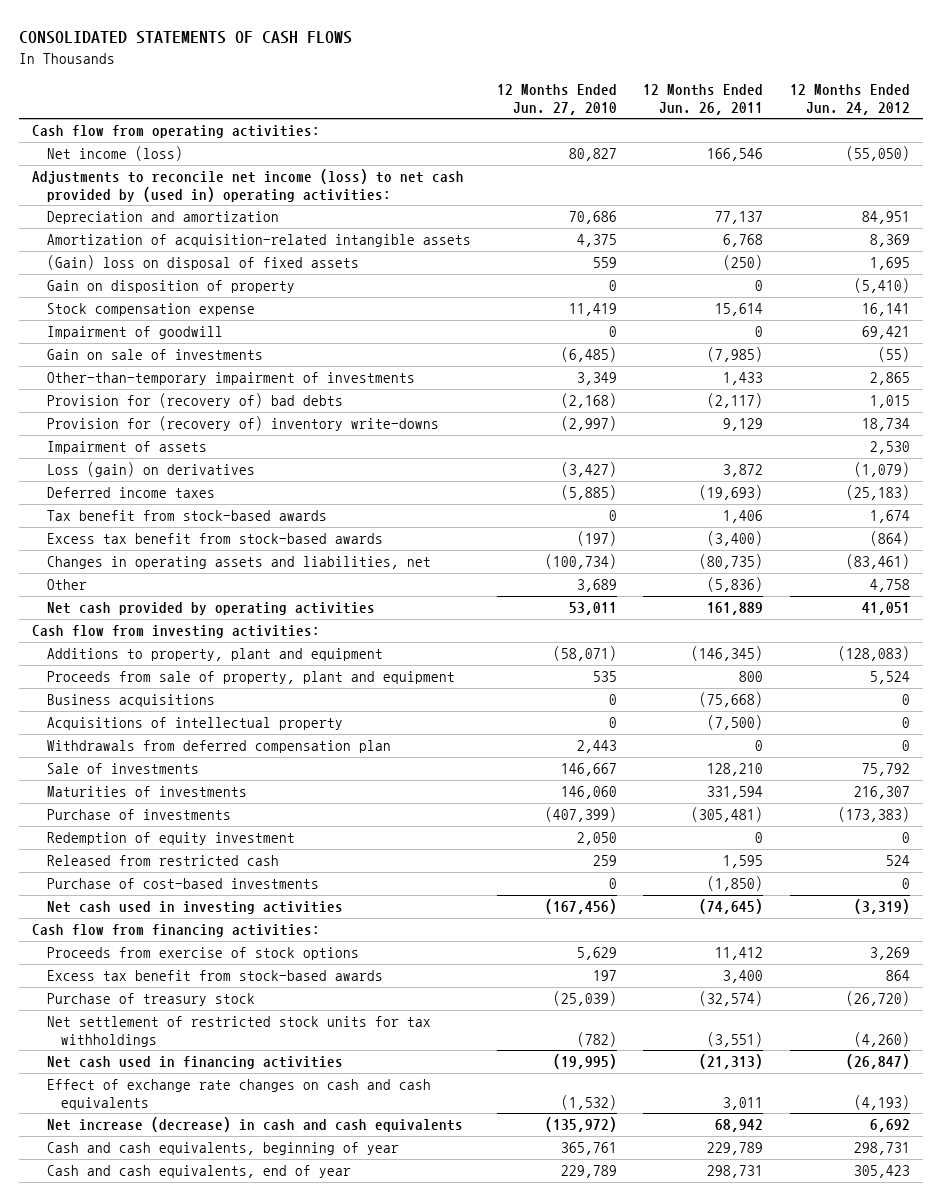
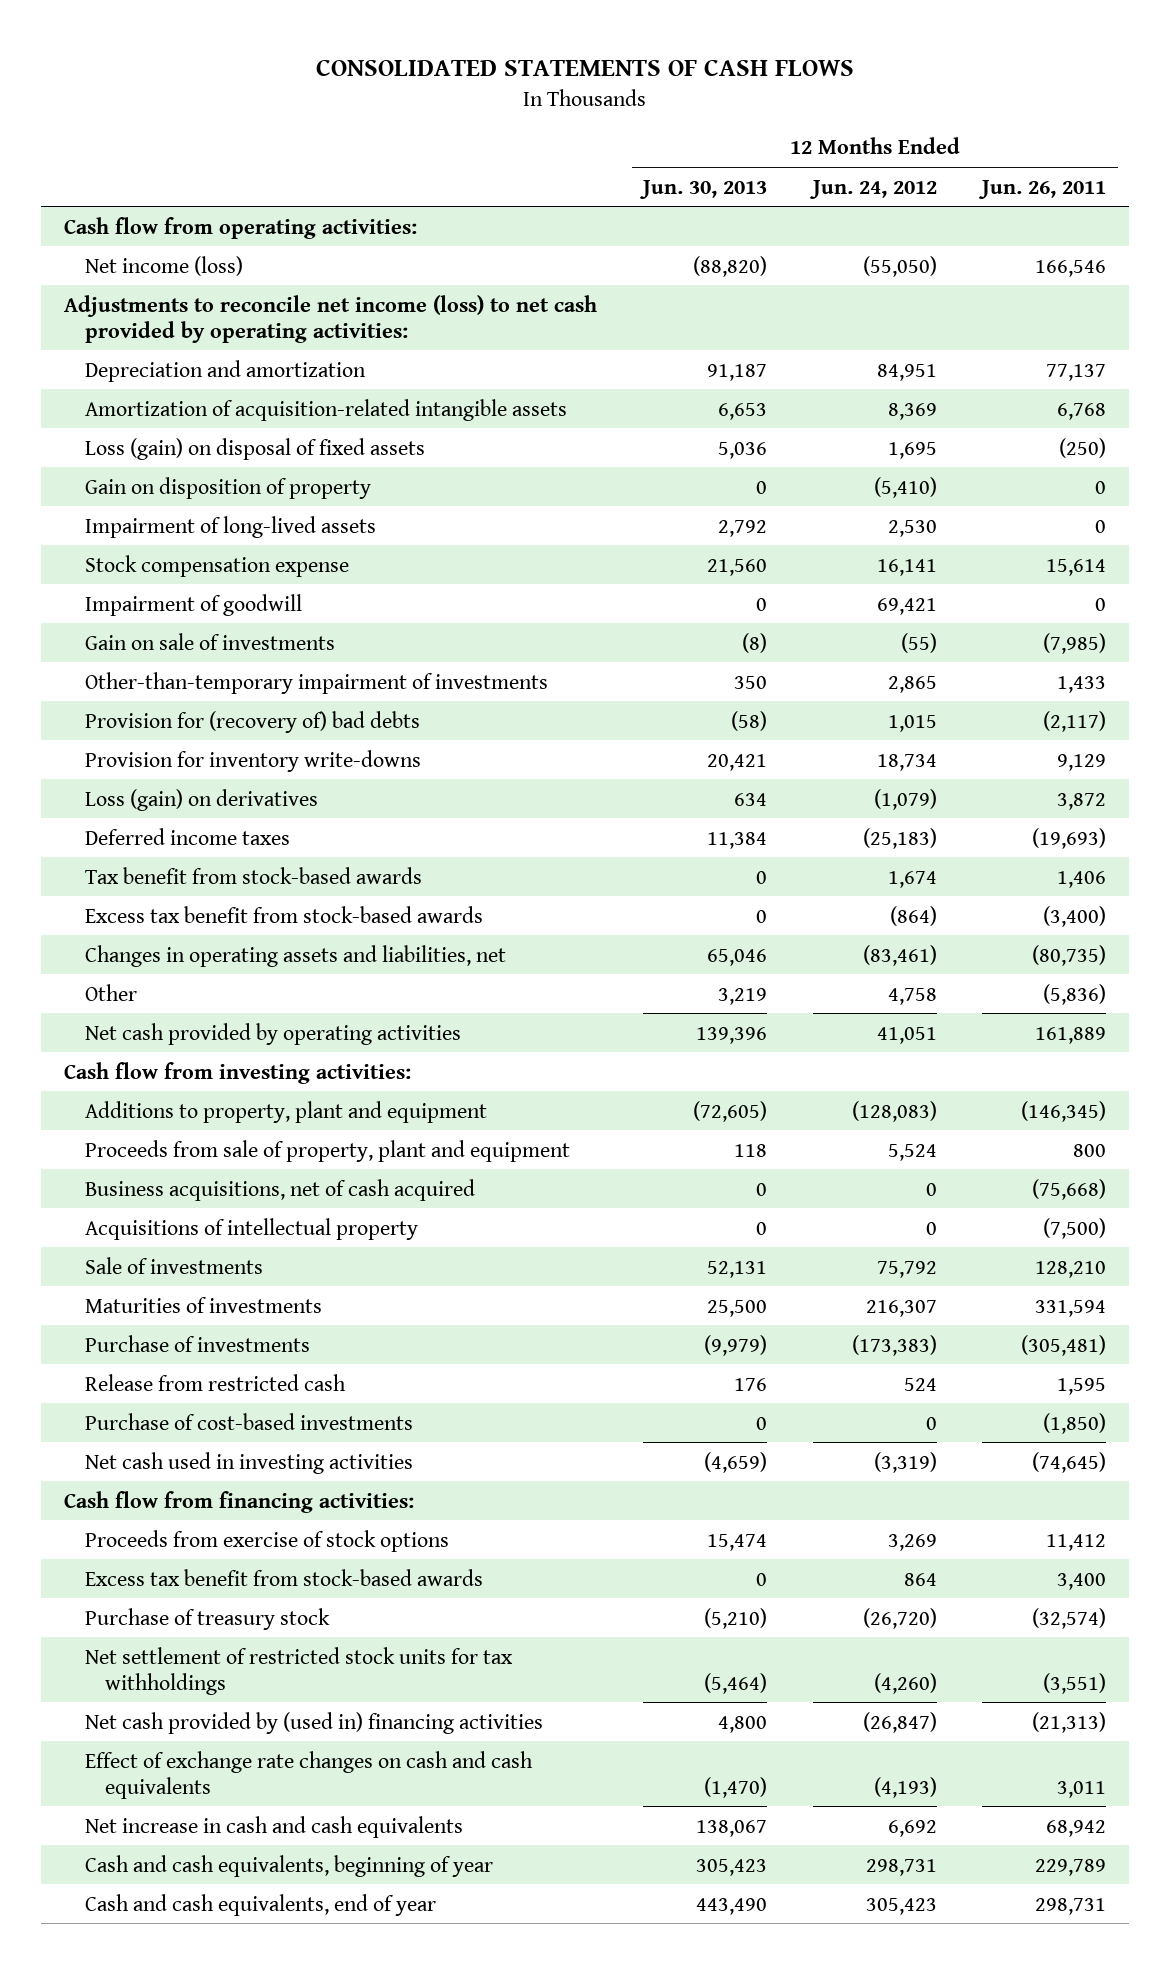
[497,84,618,115] 12 Months Ended Jun. 27, 2010 -> none
none -> [638,179,767,199] Jun. 30, 2013
[32,169,465,202] Adjustments to reconcile net income (loss) to net cash provided by (used in) operating activities: -> [64,294,598,343] Adjustments to reconcile net income (loss) to net cash provided by operating activities:
[46,255,359,271] (Gain) loss on disposal of fixed assets -> [84,437,425,460] Loss (gain) on disposal of fixed assets
none -> [84,515,376,538] Impairment of long-lived assets
[46,441,207,455] Impairment of assets -> none
[46,416,439,432] Provision for (recovery of) inventory write-downs -> [84,749,421,772] Provision for inventory write-downs
[46,694,215,708] Business acquisitions -> [84,1178,475,1201] Business acquisitions, net of cash acquired
[46,740,391,754] Withdrawals from deferred compensation plan -> none
[46,832,295,846] Redemption of equity investment -> none
[46,855,279,867] Released from restricted cash -> [84,1373,346,1391] Release from restricted cash
[46,1056,343,1070] Net cash used in financing activities -> [84,1711,543,1734] Net cash provided by (used in) financing activities
[46,1117,463,1133] Net increase (decrease) in cash and cash equivalents -> [84,1815,463,1838] Net increase in cash and cash equivalents

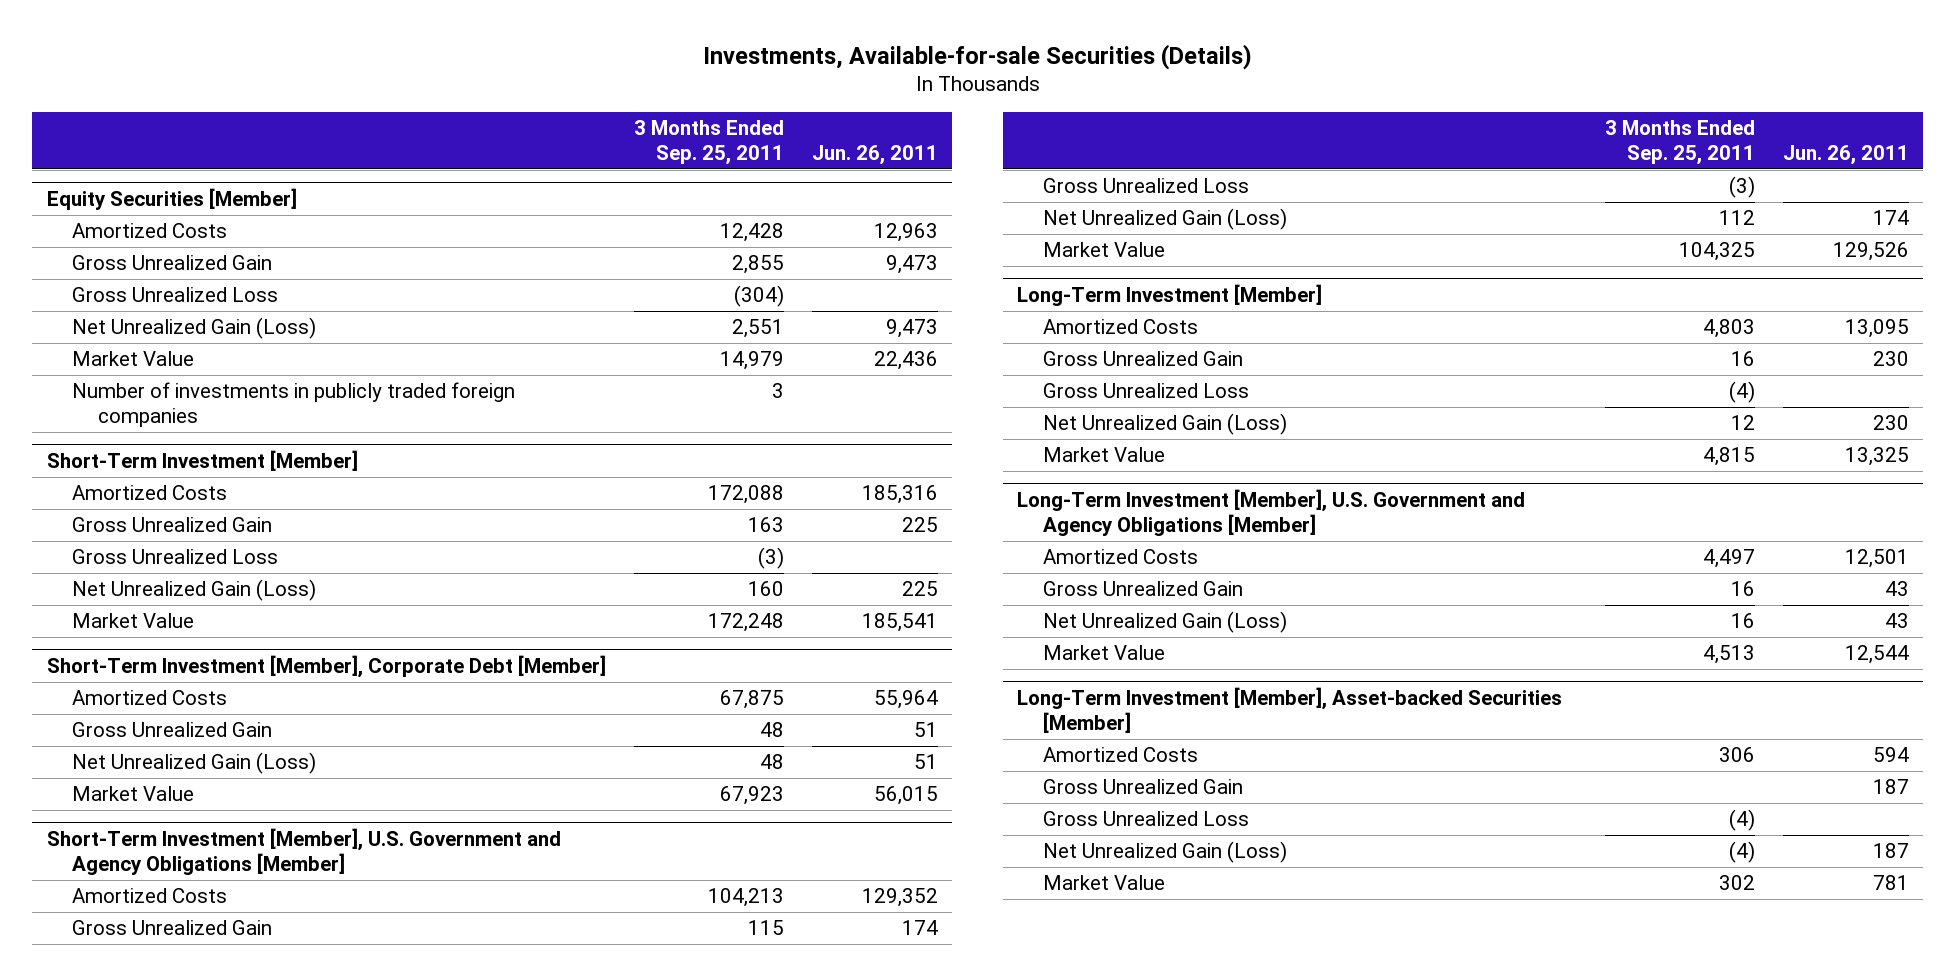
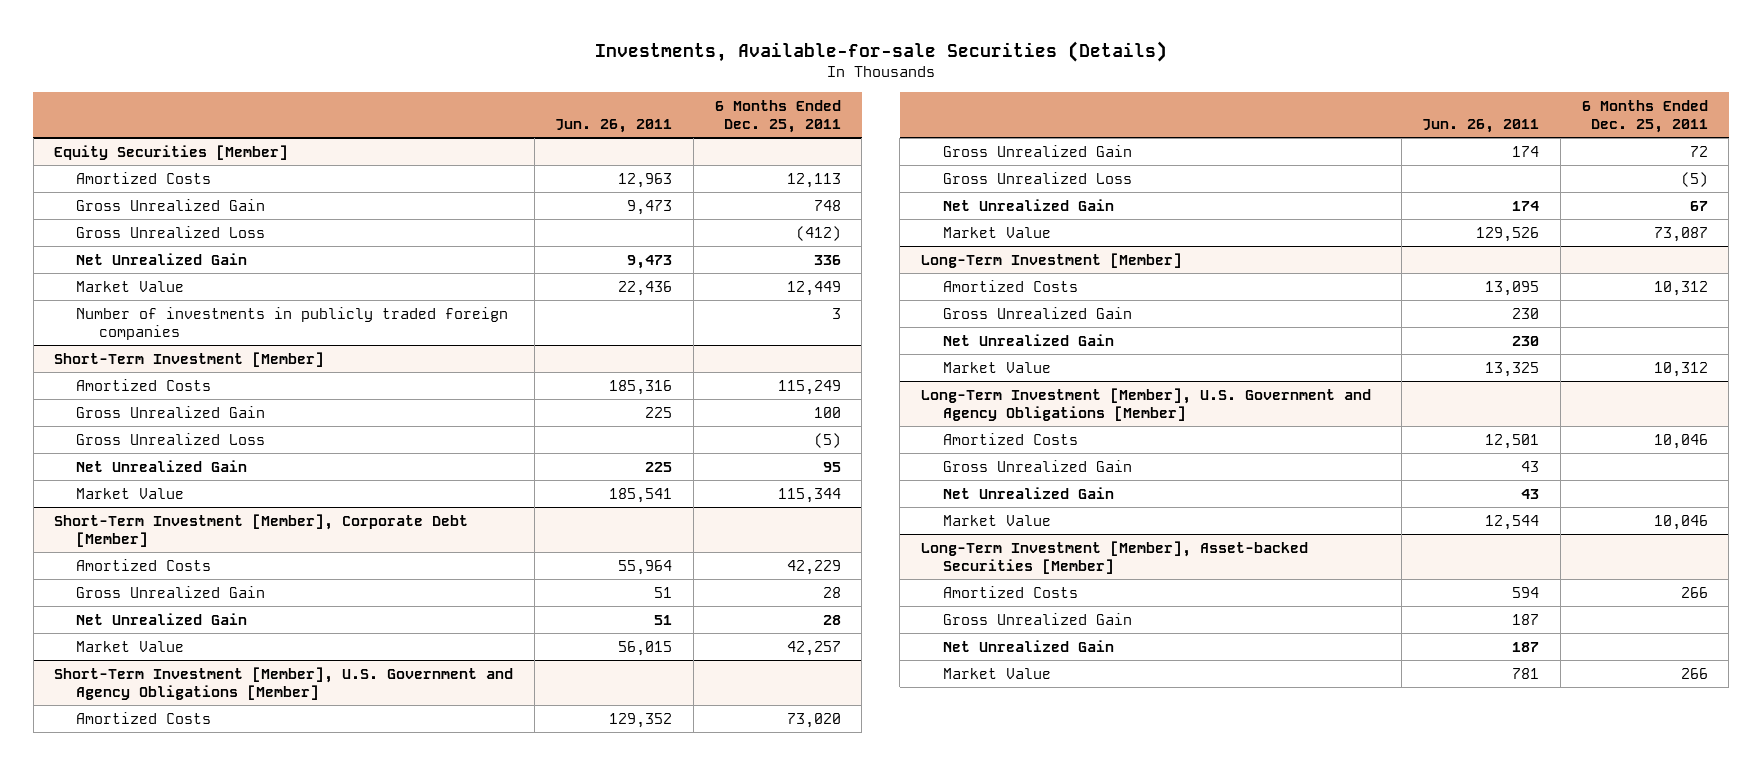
[633,119,784,165] 3 Months Ended Sep. 25, 2011 -> none
none -> [714,99,841,134] 6 Months Ended Dec. 25, 2011
[72,317,317,340] Net Unrealized Gain (Loss) -> [76,252,248,265] Net Unrealized Gain
[72,579,317,602] Net Unrealized Gain (Loss) -> [76,459,248,472] Net Unrealized Gain
[72,752,317,775] Net Unrealized Gain (Loss) -> [76,612,248,625] Net Unrealized Gain
[1043,208,1288,231] Net Unrealized Gain (Loss) -> [943,198,1115,211] Net Unrealized Gain
[1043,383,1250,399] Gross Unrealized Loss -> none
[1043,413,1288,436] Net Unrealized Gain (Loss) -> [943,333,1115,346] Net Unrealized Gain
[1043,611,1288,634] Net Unrealized Gain (Loss) -> [943,486,1115,499] Net Unrealized Gain
[1043,811,1250,827] Gross Unrealized Loss -> none
[1043,841,1288,864] Net Unrealized Gain (Loss) -> [943,639,1115,652] Net Unrealized Gain

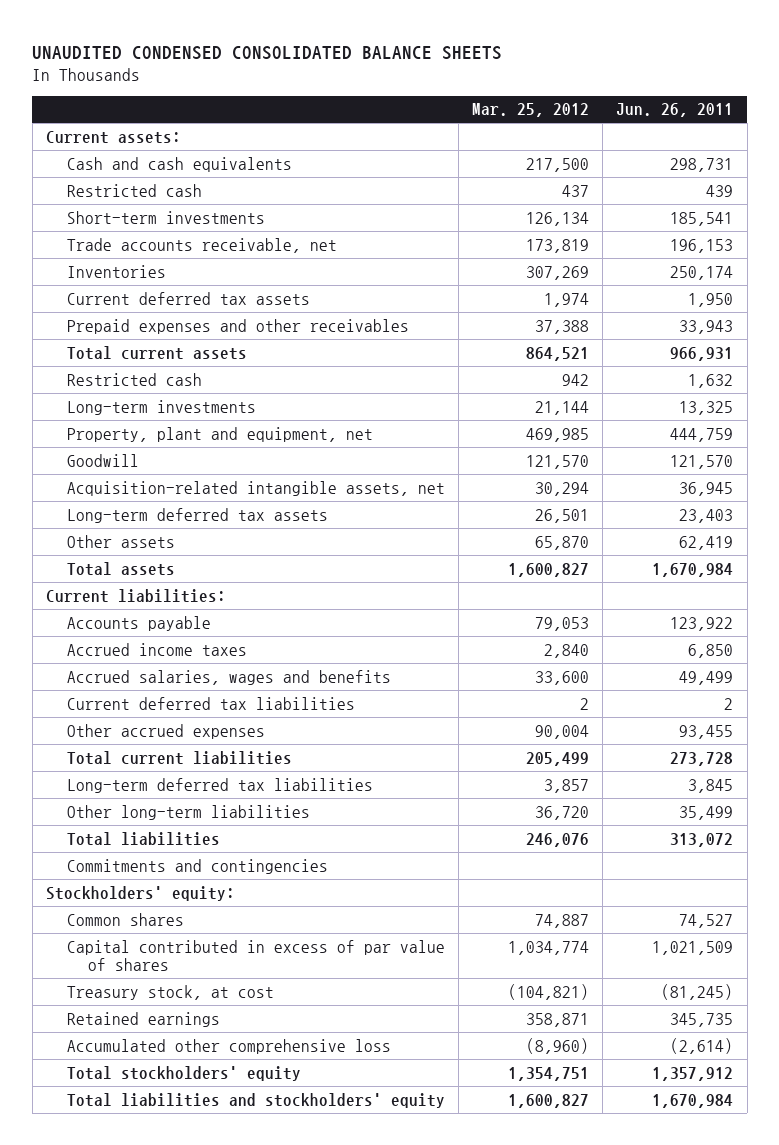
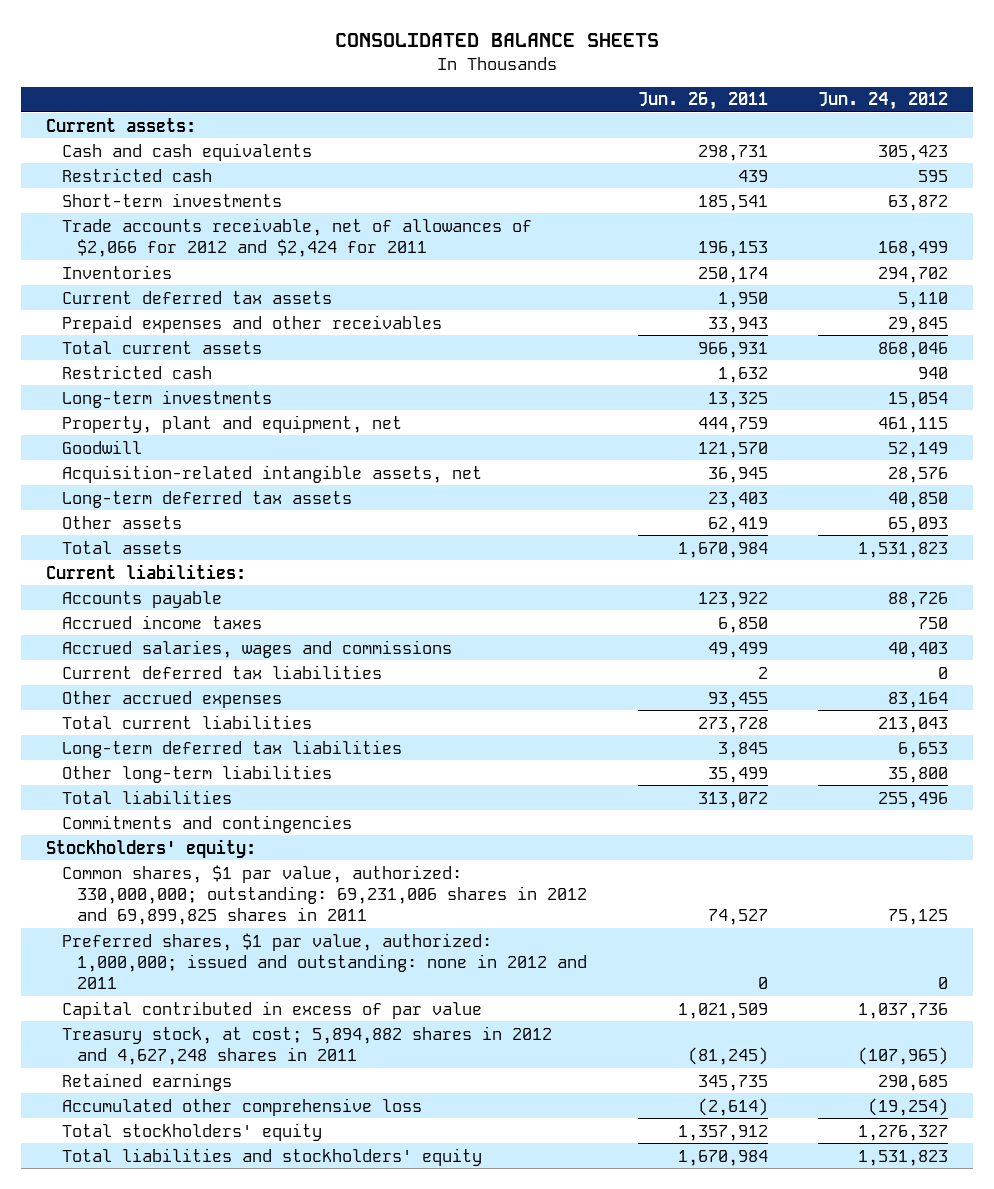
[32,45,503,60] UNAUDITED CONDENSED CONSOLIDATED BALANCE SHEETS -> [335,32,660,47] CONSOLIDATED BALANCE SHEETS
[472,103,590,118] Mar. 25, 2012 -> none
none -> [818,92,949,111] Jun. 24, 2012
[67,237,338,253] Trade accounts receivable, net -> [61,217,532,257] Trade accounts receivable, net of allowances of $2,066 for 2012 and $2,424 for 2011
[67,669,392,685] Accrued salaries, wages and benefits -> [61,639,452,658] Accrued salaries, wages and commissions
[67,912,185,926] Common shares -> [61,864,588,925] Common shares, $1 par value, authorized: 330,000,000; outstanding: 69,231,006 shares in 2012 and 69,899,825 shares in 2011
none -> [61,932,588,989] Preferred shares, $1 par value, authorized: 1,000,000; issued and outstanding: none in 2012 and 2011
[67,939,446,972] Capital contributed in excess of par value of shares -> [61,1000,482,1019] Capital contributed in excess of par value
[67,984,275,1000] Treasury stock, at cost -> [61,1025,552,1065] Treasury stock, at cost; 5,894,882 shares in 2012 and 4,627,248 shares in 2011

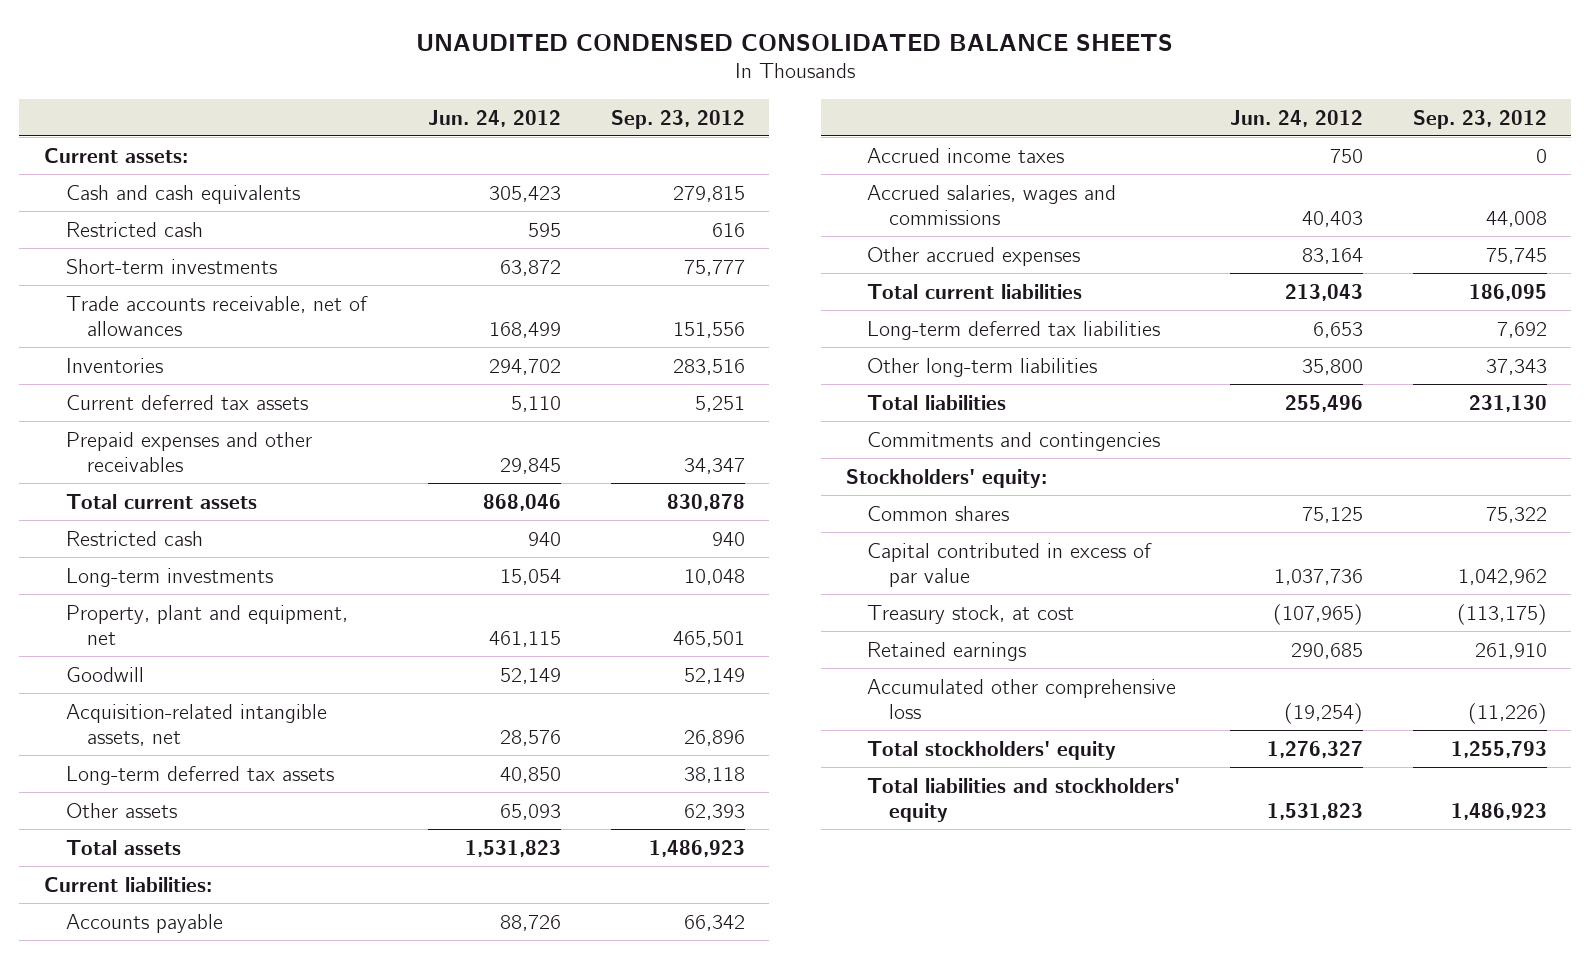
[335,32,660,47] CONSOLIDATED BALANCE SHEETS -> [416,33,1174,51] UNAUDITED CONDENSED CONSOLIDATED BALANCE SHEETS
[637,92,768,111] Jun. 26, 2011 -> none
none -> [610,109,745,129] Sep. 23, 2012
[61,217,532,257] Trade accounts receivable, net of allowances of $2,066 for 2012 and $2,424 for 2011 -> [65,295,368,337] Trade accounts receivable, net of allowances
[61,664,382,679] Current deferred tax liabilities -> none
[61,932,588,989] Preferred shares, $1 par value, authorized: 1,000,000; issued and outstanding: none in 2012 and 2011 -> none
[61,864,588,925] Common shares, $1 par value, authorized: 330,000,000; outstanding: 69,231,006 shares in 2012 and 69,899,825 shares in 2011 -> [867,505,1010,521] Common shares
[61,1025,552,1065] Treasury stock, at cost; 5,894,882 shares in 2012 and 4,627,248 shares in 2011 -> [867,604,1075,624] Treasury stock, at cost

